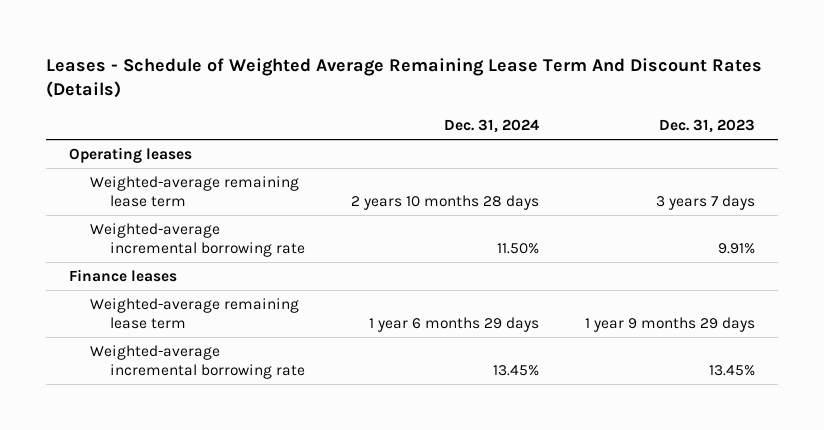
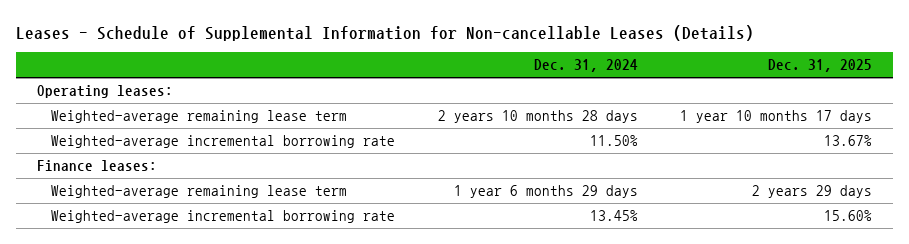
[46,57,763,99] Leases - Schedule of Weighted Average Remaining Lease Term And Discount Rates (Details) -> [15,24,754,41] Leases - Schedule of Supplemental Information for Non-cancellable Leases (Details)
[658,119,755,134] Dec. 31, 2023 -> none
none -> [768,59,873,73] Dec. 31, 2025
[69,147,193,164] Operating leases -> [36,85,173,99] Operating leases:
[69,269,178,283] Finance leases -> [36,160,157,172] Finance leases:

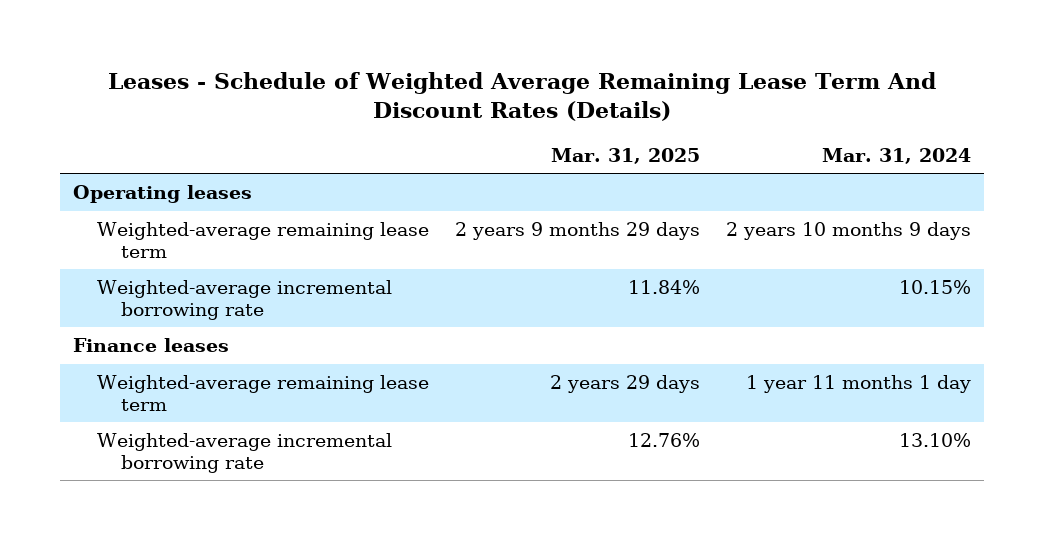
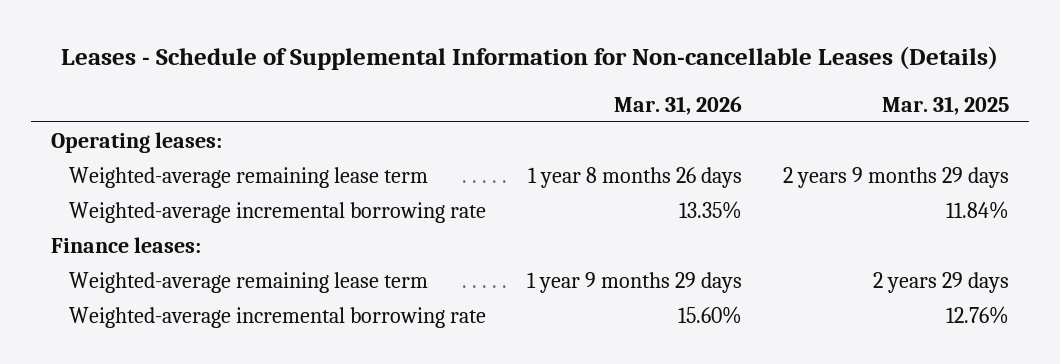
[107,72,936,122] Leases - Schedule of Weighted Average Remaining Lease Term And Discount Rates (Details) -> [60,45,998,70] Leases - Schedule of Supplemental Information for Non-cancellable Leases (Details)
[821,147,971,164] Mar. 31, 2024 -> none
none -> [613,95,742,115] Mar. 31, 2026
[73,185,253,204] Operating leases -> [51,131,223,153] Operating leases:
[73,338,230,353] Finance leases -> [51,236,202,253] Finance leases:

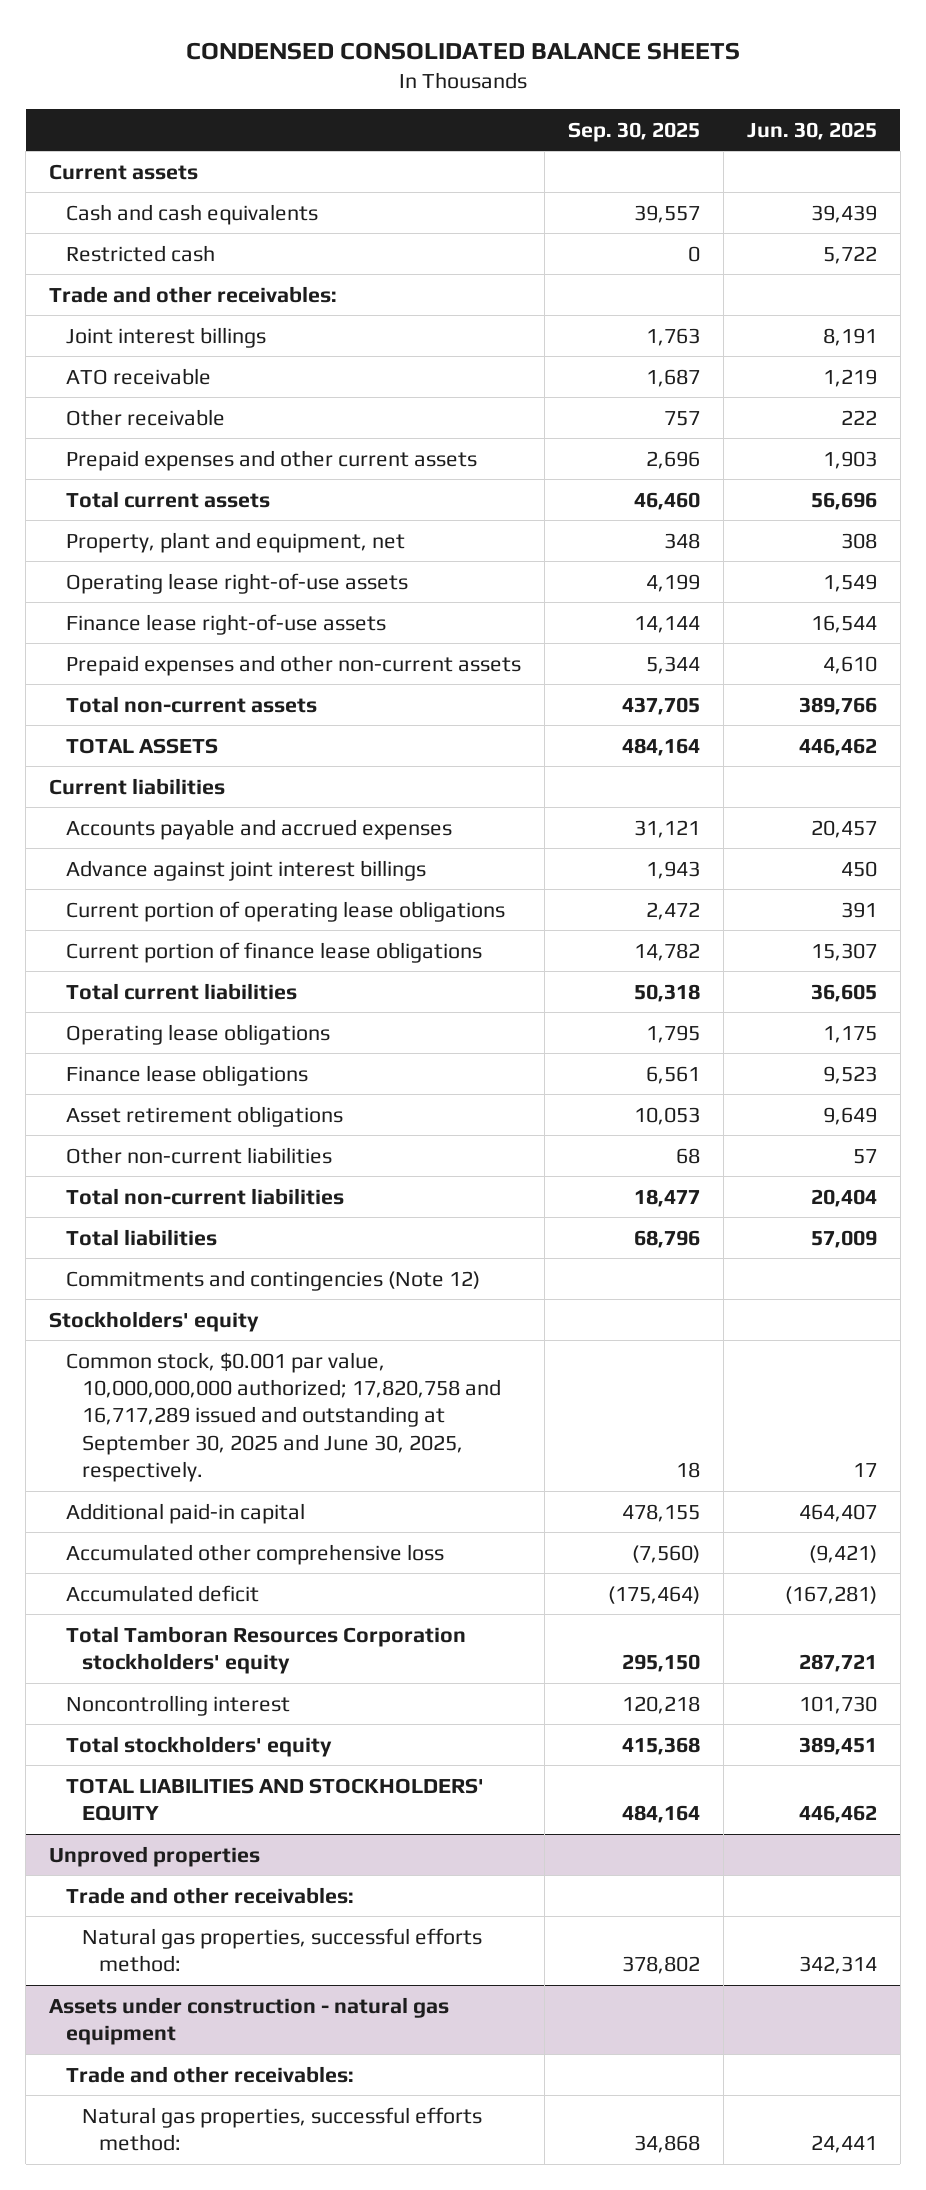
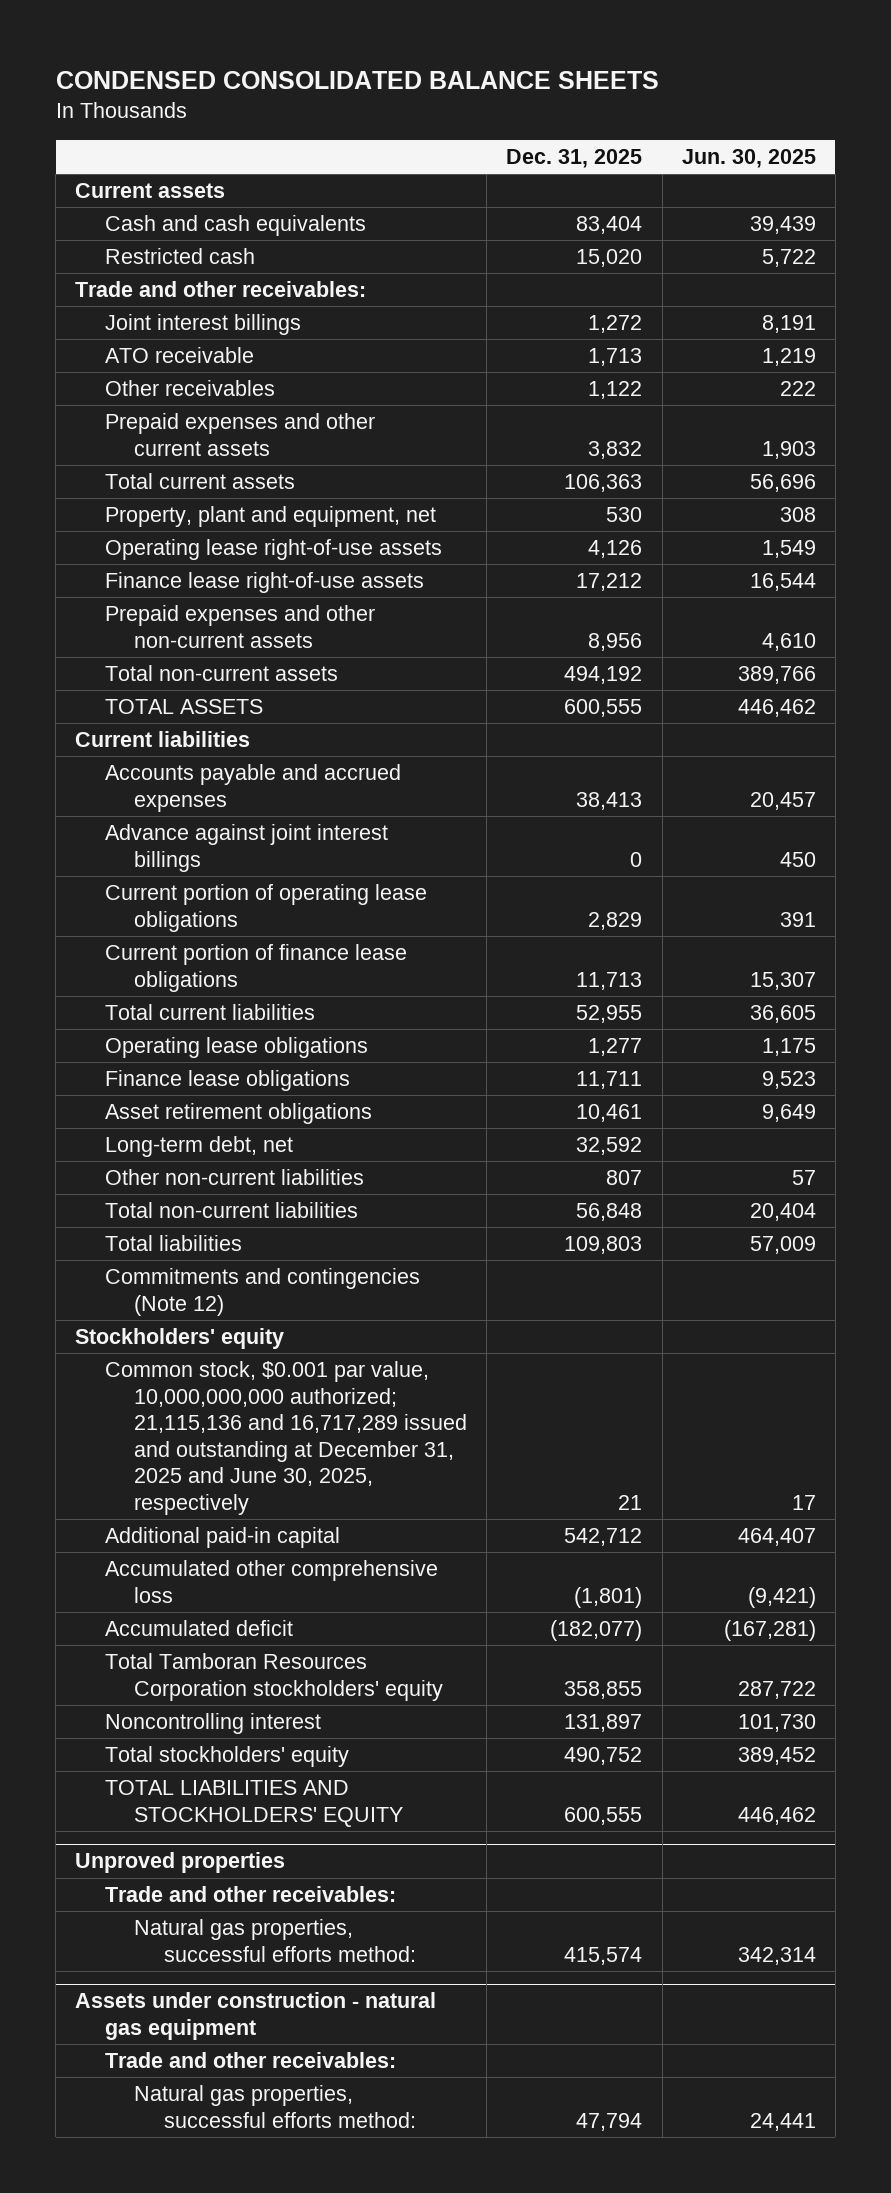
[567,121,700,142] Sep. 30, 2025 -> none
none -> [506,149,643,169] Dec. 31, 2025
[65,408,225,426] Other receivable -> [104,380,275,397] Other receivables
none -> [104,1136,293,1158] Long-term debt, net
[65,1351,502,1483] Common stock, $0.001 par value, 10,000,000,000 authorized; 17,820,758 and 16,717,289 issued and outstanding at September 30, 2025 and June 30, 2025, respectively. -> [104,1361,468,1515] Common stock, $0.001 par value, 10,000,000,000 authorized; 21,115,136 and 16,717,289 issued and outstanding at December 31, 2025 and June 30, 2025, respectively
[798,1654,877,1673] 287,721 -> [737,1680,816,1699] 287,722
[798,1736,877,1755] 389,451 -> [737,1747,816,1766] 389,452

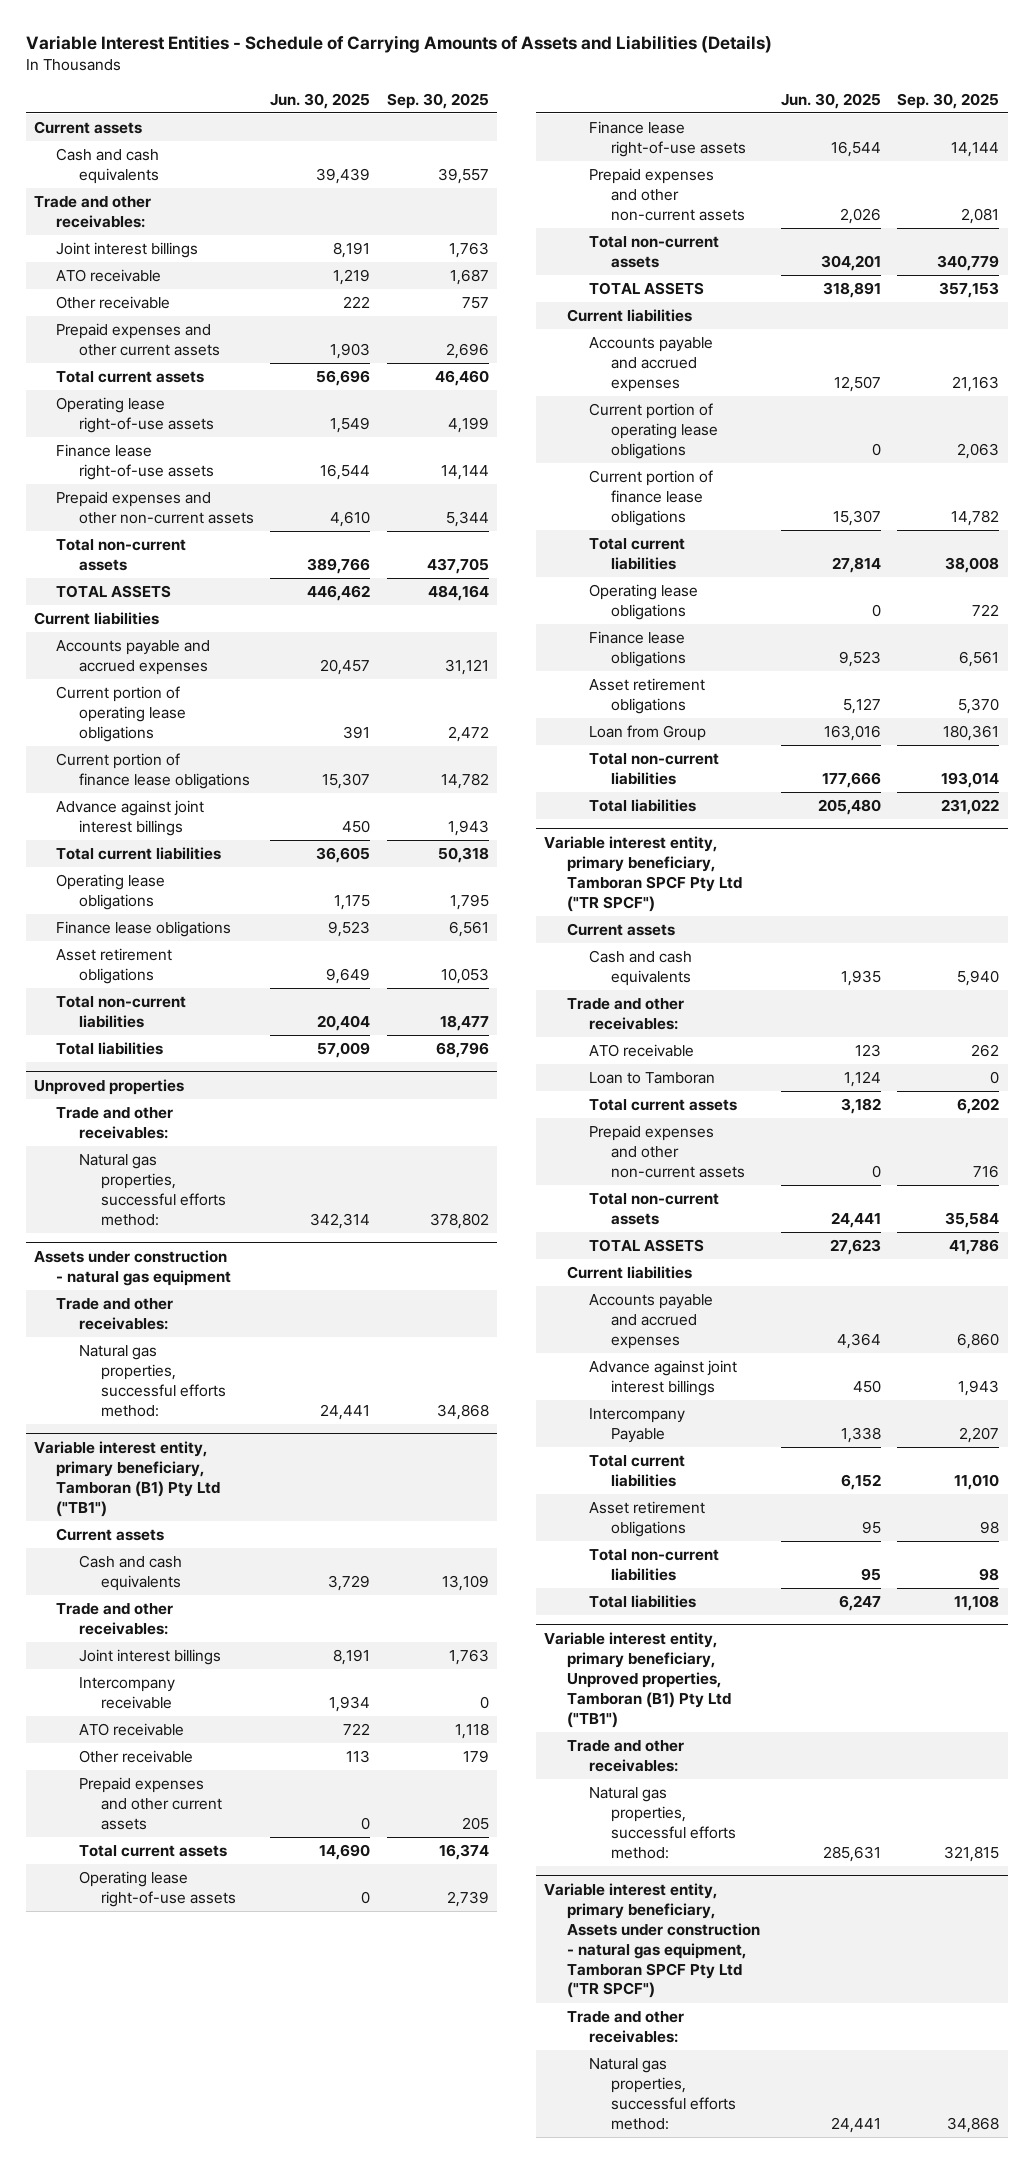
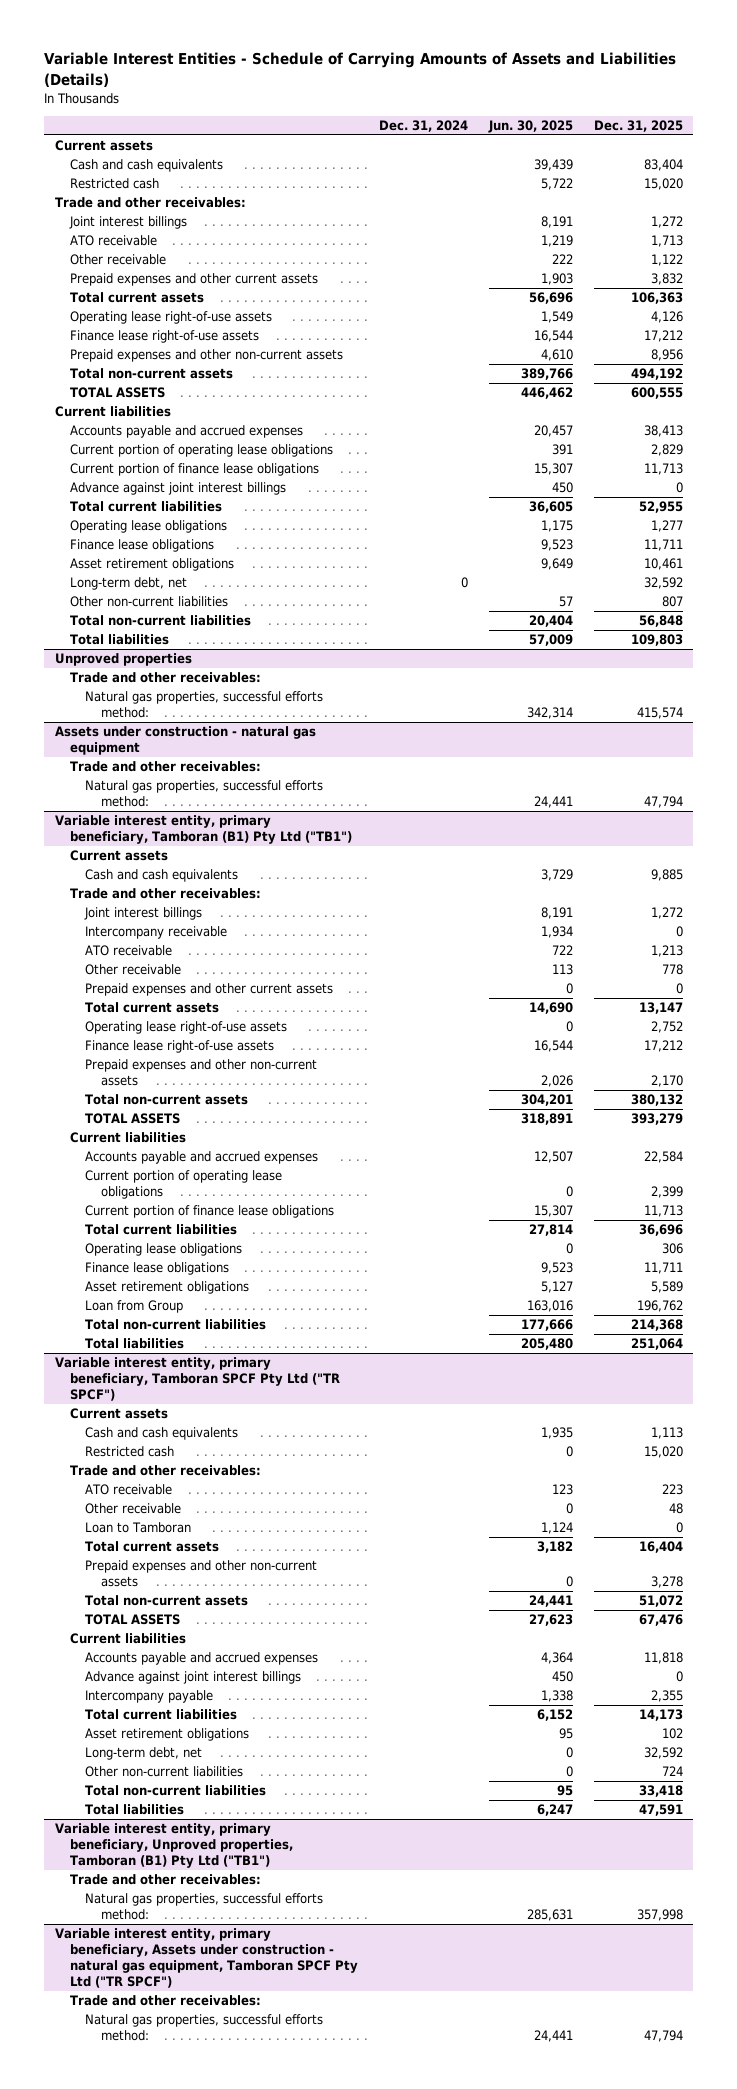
[386,92,489,109] Sep. 30, 2025 -> none
none -> [378,120,468,133] Dec. 31, 2024
none -> [593,120,683,133] Dec. 31, 2025
none -> [69,178,159,190] Restricted cash
none -> [69,577,187,591] Long-term debt, net
none -> [69,596,228,608] Other non-current liabilities
none -> [85,1446,175,1458] Restricted cash
none -> [85,1503,182,1515] Other receivable
[588,1408,685,1443] Intercompany Payable -> [85,1690,214,1704] Intercompany payable
none -> [85,1747,203,1761] Long-term debt, net
none -> [85,1766,244,1778] Other non-current liabilities

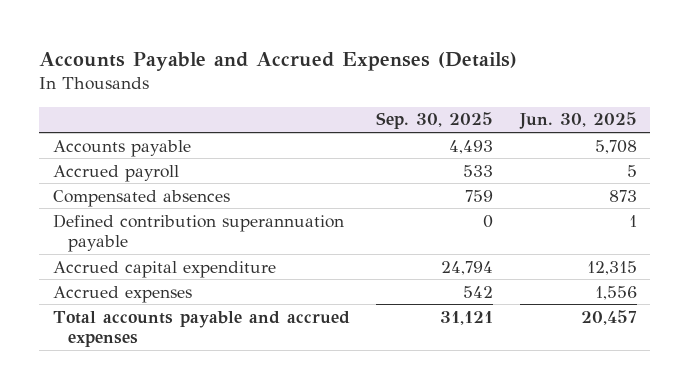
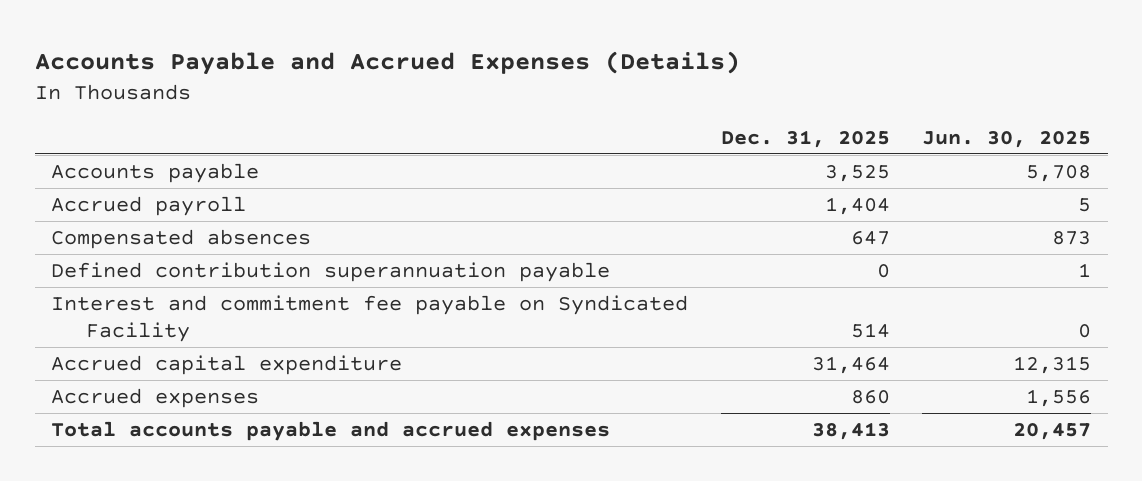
[376,112,494,130] Sep. 30, 2025 -> none
none -> [720,129,890,148] Dec. 31, 2025
none -> [51,295,689,342] Interest and commitment fee payable on Syndicated Facility

